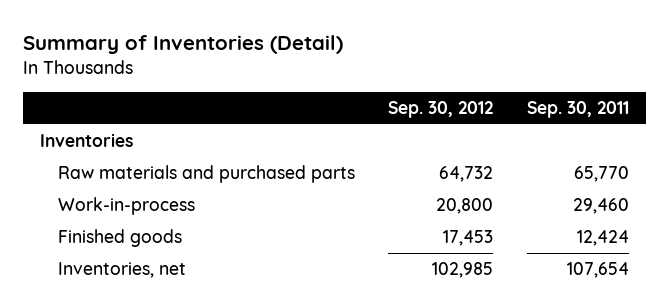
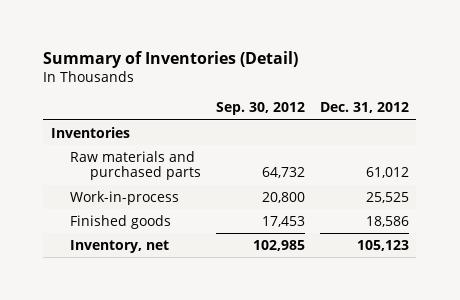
[527,100,630,118] Sep. 30, 2011 -> none
none -> [319,102,409,114] Dec. 31, 2012
[57,262,186,279] Inventories, net -> [70,239,170,253] Inventory, net

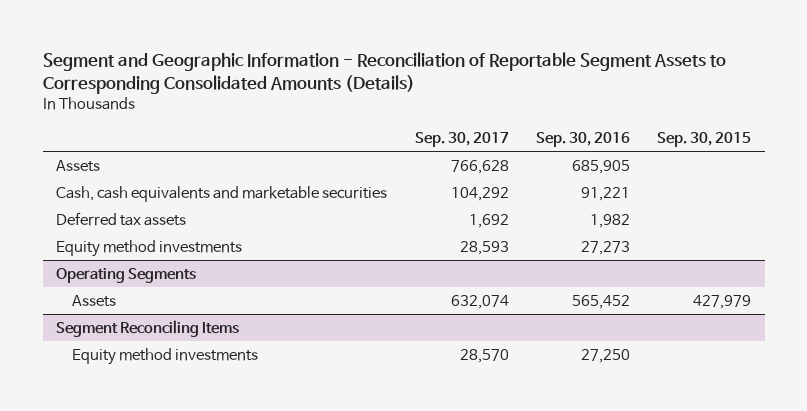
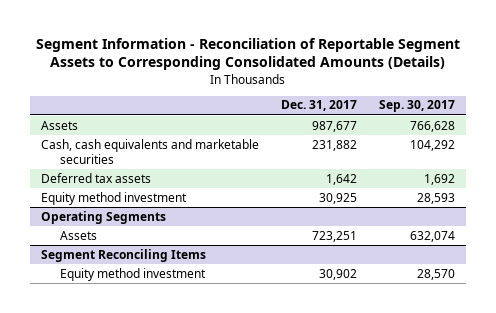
[42,51,726,94] Segment and Geographic Information - Reconciliation of Reportable Segment Assets to Corresponding Consolidated Amounts (Details) -> [36,37,461,71] Segment Information - Reconciliation of Reportable Segment Assets to Corresponding Consolidated Amounts (Details)
[535,131,630,147] Sep. 30, 2016 -> none
[657,131,752,147] Sep. 30, 2015 -> none
none -> [281,100,358,112] Dec. 31, 2017
[56,240,243,258] Equity method investments -> [41,191,188,205] Equity method investment
[71,348,258,366] Equity method investments -> [60,267,207,281] Equity method investment

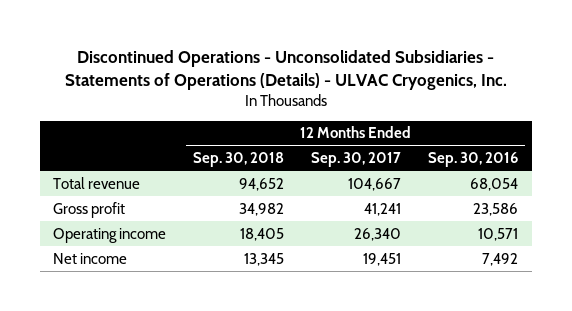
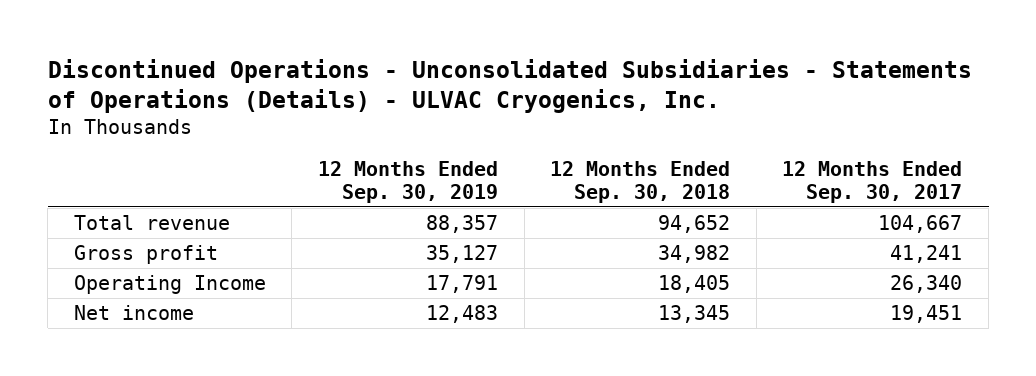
[428,151,519,167] Sep. 30, 2016 -> none
none -> [317,160,498,203] 12 Months Ended Sep. 30, 2019
[53,227,167,243] Operating income -> [73,274,266,294] Operating Income

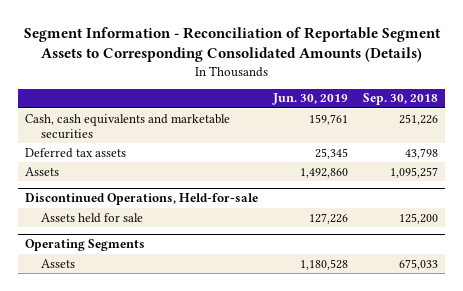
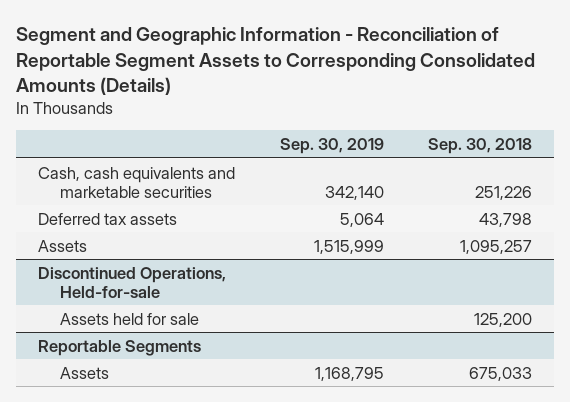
[23,27,441,63] Segment Information - Reconciliation of Reportable Segment Assets to Corresponding Consolidated Amounts (Details) -> [16,27,536,96] Segment and Geographic Information - Reconciliation of Reportable Segment Assets to Corresponding Consolidated Amounts (Details)
[272,93,349,106] Jun. 30, 2019 -> none
none -> [279,138,384,155] Sep. 30, 2019
[25,239,146,252] Operating Segments -> [38,339,202,356] Reportable Segments

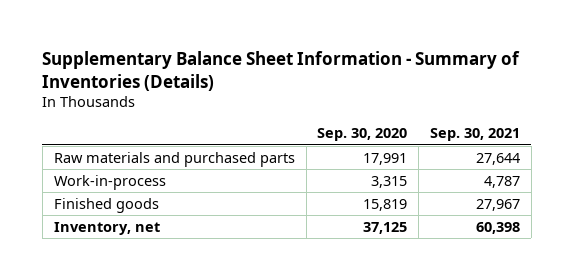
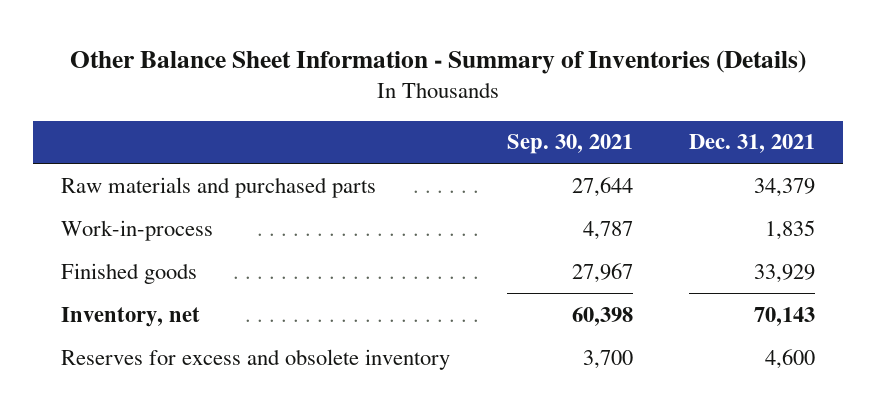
[42,51,521,91] Supplementary Balance Sheet Information - Summary of Inventories (Details) -> [70,50,807,75] Other Balance Sheet Information - Summary of Inventories (Details)
[317,128,408,142] Sep. 30, 2020 -> none
none -> [688,134,815,154] Dec. 31, 2021
none -> [61,348,451,370] Reserves for excess and obsolete inventory

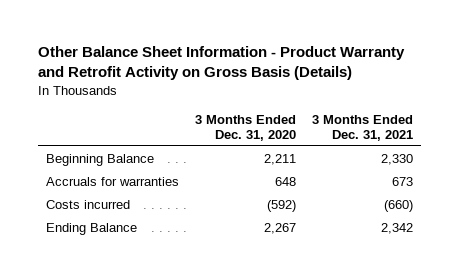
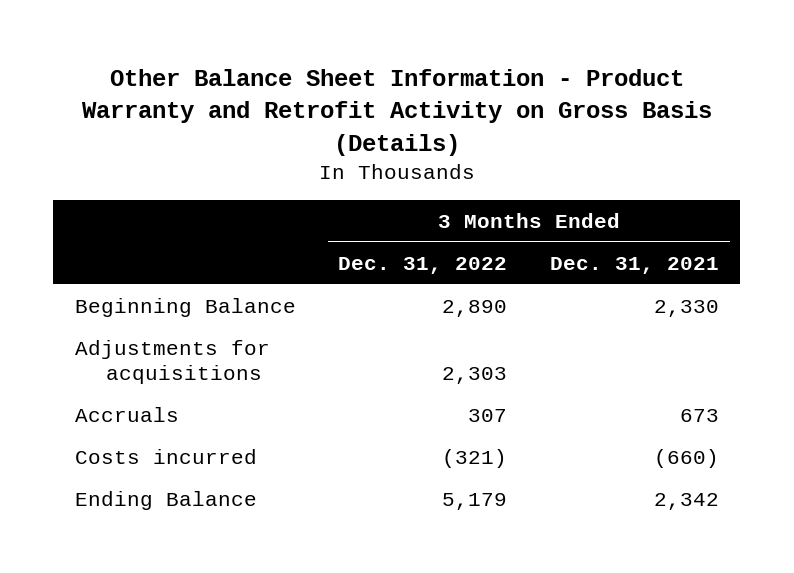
[194,114,296,141] 3 Months Ended Dec. 31, 2020 -> none
none -> [338,256,508,274] Dec. 31, 2022
none -> [74,339,270,385] Adjustments for acquisitions
[45,176,179,186] Accruals for warranties -> [74,406,179,422] Accruals

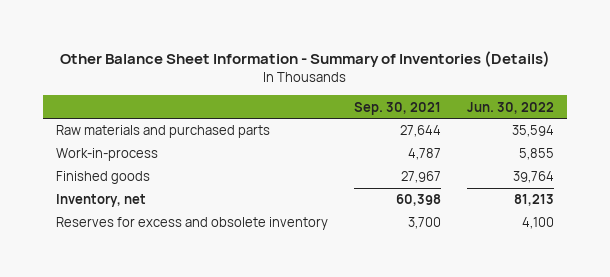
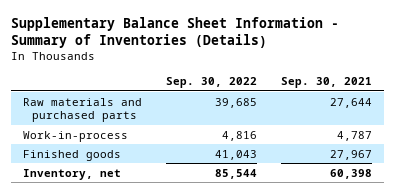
[59,50,550,67] Other Balance Sheet Information - Summary of Inventories (Details) -> [10,16,339,49] Supplementary Balance Sheet Information - Summary of Inventories (Details)
[466,101,554,114] Jun. 30, 2022 -> none
none -> [165,76,257,88] Sep. 30, 2022
[56,217,329,231] Reserves for excess and obsolete inventory -> none

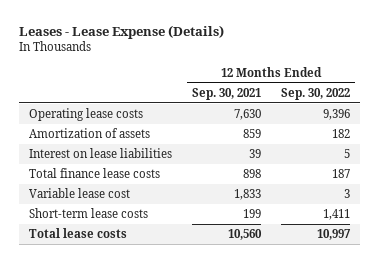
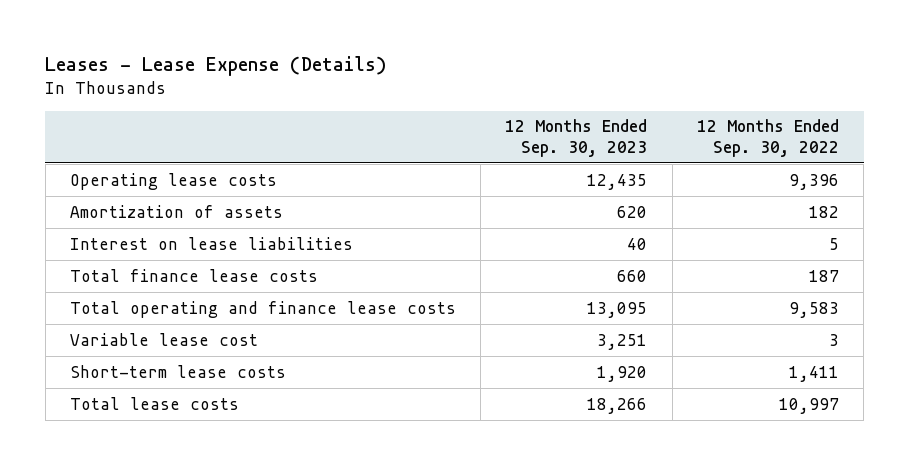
[191,87,261,100] Sep. 30, 2021 -> none
none -> [505,119,648,157] 12 Months Ended Sep. 30, 2023
none -> [69,300,456,318] Total operating and finance lease costs

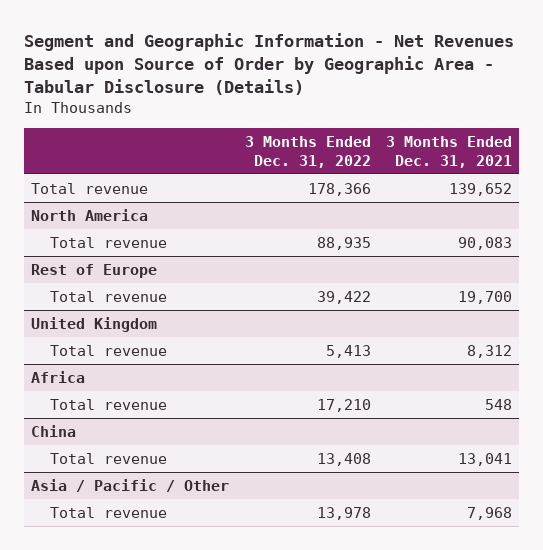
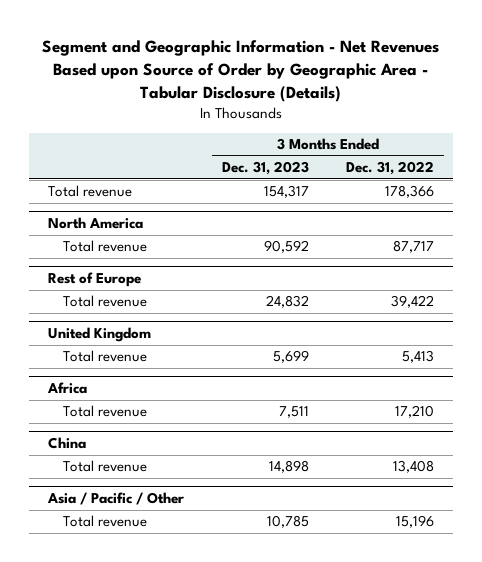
[385,136,512,169] 3 Months Ended Dec. 31, 2021 -> none
none -> [221,161,309,176] Dec. 31, 2023
[316,236,371,250] 88,935 -> [393,240,435,254] 87,717
[316,506,371,520] 13,978 -> [396,515,435,529] 15,196

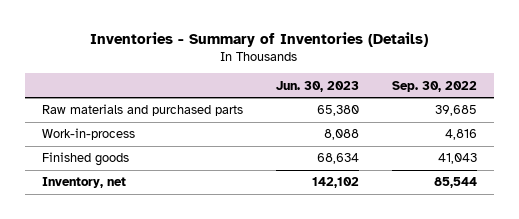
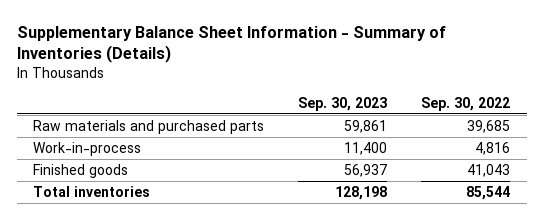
[90,32,429,48] Inventories - Summary of Inventories (Details) -> [16,25,446,64] Supplementary Balance Sheet Information - Summary of Inventories (Details)
[275,80,359,92] Jun. 30, 2023 -> none
none -> [298,96,388,111] Sep. 30, 2023
[41,177,126,189] Inventory, net -> [33,185,151,197] Total inventories

